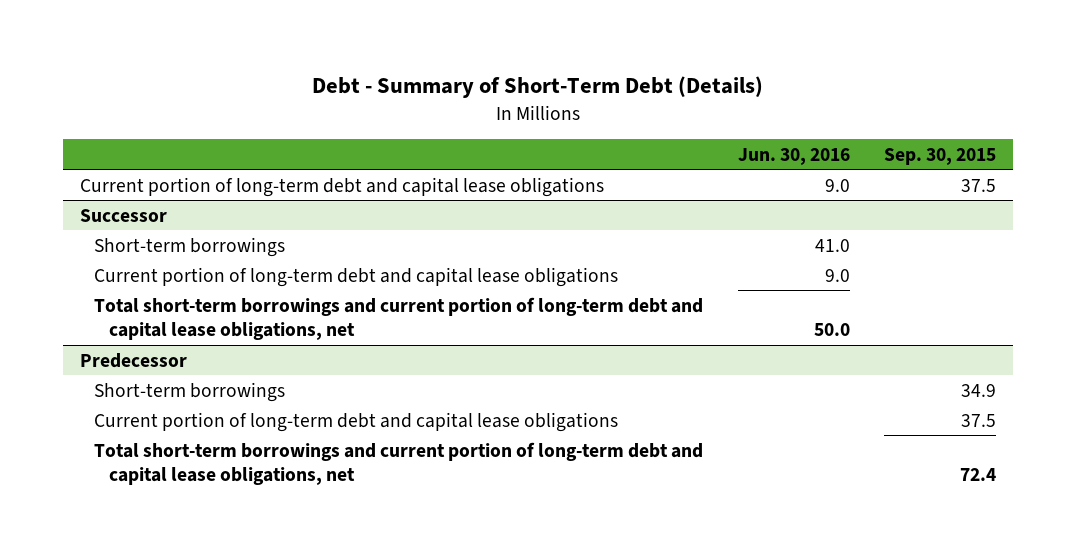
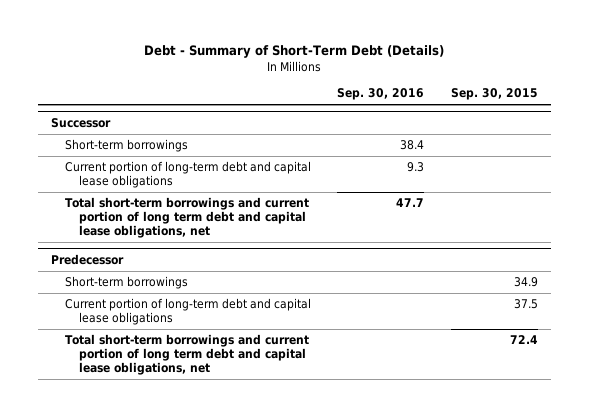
[737,147,850,165] Jun. 30, 2016 -> none
none -> [337,88,425,101] Sep. 30, 2016
[80,176,605,197] Current portion of long-term debt and capital lease obligations -> none
[94,296,704,340] Total short-term borrowings and current portion of long-term debt and capital lease obligations, net -> [64,197,309,238] Total short-term borrowings and current portion of long term debt and capital lease obligations, net
[94,441,704,485] Total short-term borrowings and current portion of long-term debt and capital lease obligations, net -> [64,334,309,375] Total short-term borrowings and current portion of long term debt and capital lease obligations, net

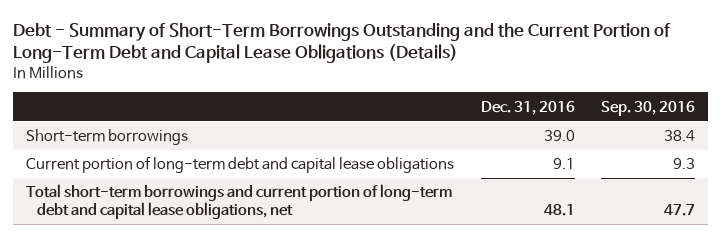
[144,45,445,59] Debt - Summary of Short-Term Debt (Details) -> [13,22,672,64] Debt - Summary of Short-Term Borrowings Outstanding and the Current Portion of Long-Term Debt and Capital Lease Obligations (Details)
[450,88,538,101] Sep. 30, 2015 -> none
none -> [480,100,575,115] Dec. 31, 2016
[50,118,111,129] Successor -> none
[50,254,124,266] Predecessor -> none
[64,276,188,290] Short-term borrowings -> none
[64,298,311,326] Current portion of long-term debt and capital lease obligations -> none
[64,334,309,375] Total short-term borrowings and current portion of long term debt and capital lease obligations, net -> none
[64,197,309,238] Total short-term borrowings and current portion of long term debt and capital lease obligations, net -> [26,184,453,219] Total short-term borrowings and current portion of long-term debt and capital lease obligations, net

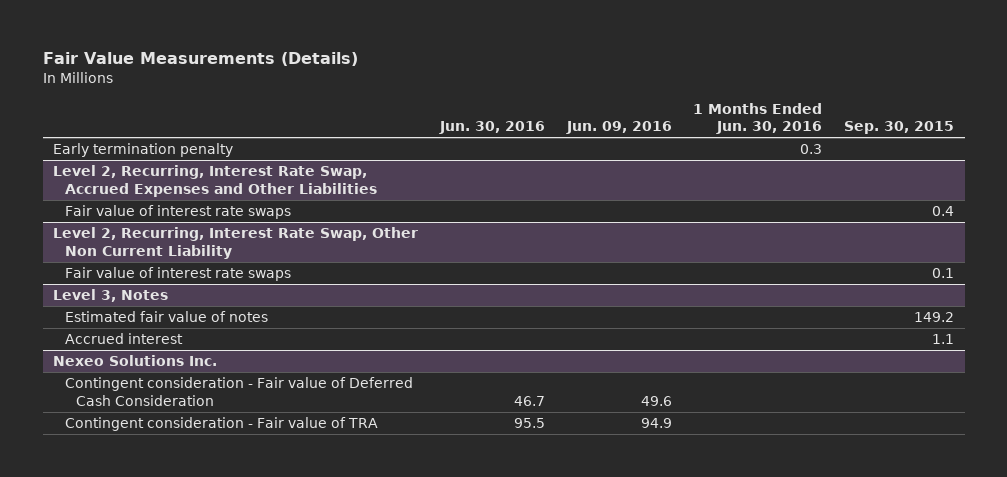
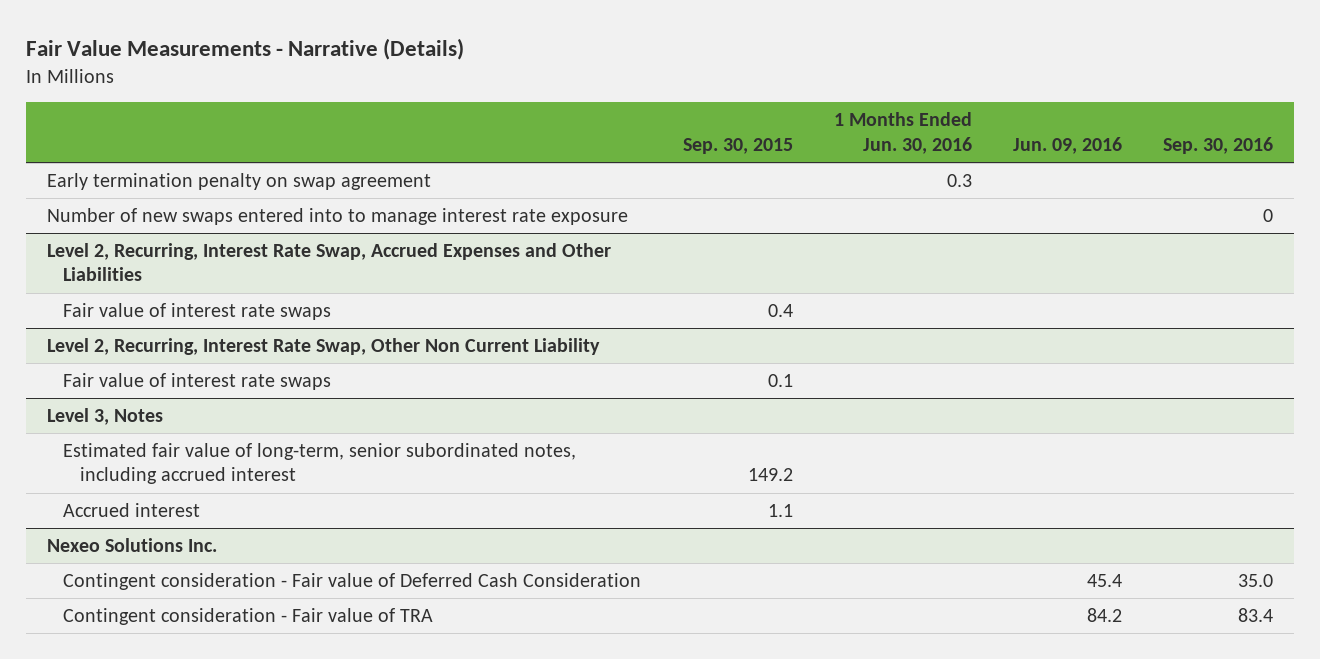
[42,52,358,67] Fair Value Measurements (Details) -> [25,38,464,61] Fair Value Measurements - Narrative (Details)
[439,121,546,135] Jun. 30, 2016 -> none
none -> [1163,136,1274,154] Sep. 30, 2016
[53,143,234,158] Early termination penalty -> [46,173,431,191] Early termination penalty on swap agreement
none -> [46,208,628,226] Number of new swaps entered into to manage interest rate exposure
[64,311,268,323] Estimated fair value of notes -> [63,443,577,485] Estimated fair value of long-term, senior subordinated notes, including accrued interest
[640,395,672,406] 49.6 -> [1086,574,1122,588] 45.4
[640,418,672,429] 94.9 -> [1086,608,1122,623] 84.2

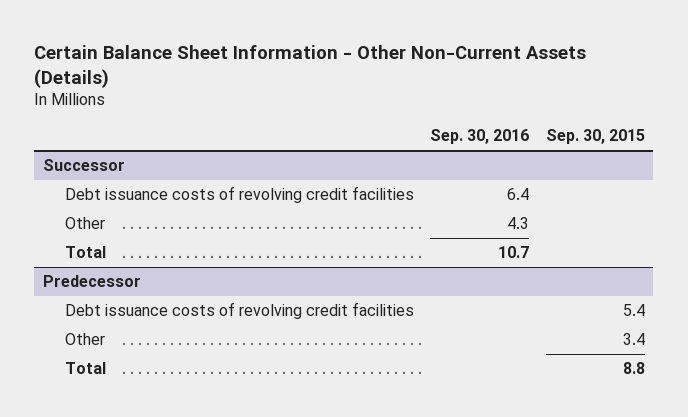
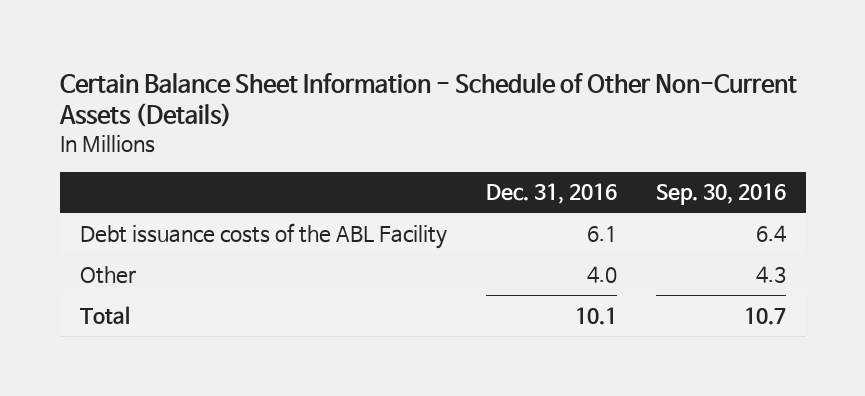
[34,45,587,88] Certain Balance Sheet Information - Other Non-Current Assets (Details) -> [58,72,797,128] Certain Balance Sheet Information - Schedule of Other Non-Current Assets (Details)
[546,129,646,145] Sep. 30, 2015 -> none
none -> [485,183,617,205] Dec. 31, 2016
[42,159,125,172] Successor -> none
[64,186,414,204] Debt issuance costs of revolving credit facilities -> [79,222,447,249] Debt issuance costs of the ABL Facility
[42,275,141,288] Predecessor -> none
[64,302,414,320] Debt issuance costs of revolving credit facilities -> none
[64,333,105,346] Other -> none
[64,362,106,375] Total -> none

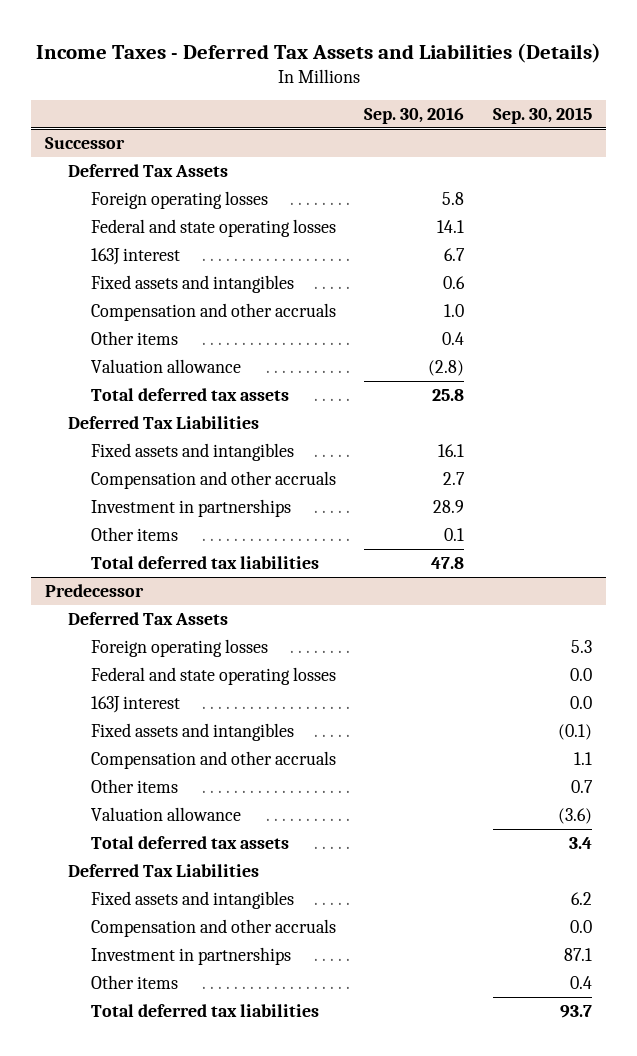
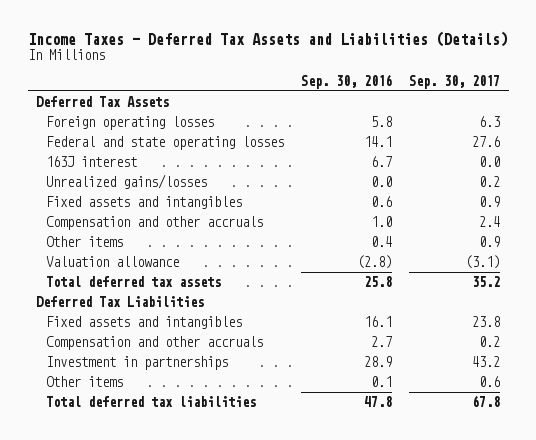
[492,107,592,125] Sep. 30, 2015 -> none
none -> [409,74,501,89] Sep. 30, 2017
[45,136,126,149] Successor -> none
none -> [46,174,208,190] Unrealized gains/losses
[45,583,145,597] Predecessor -> none
[68,611,229,625] Deferred Tax Assets -> none
[90,638,268,657] Foreign operating losses -> none
[90,666,336,685] Federal and state operating losses -> none
[90,695,180,713] 163J interest -> none
[90,722,294,741] Fixed assets and intangibles -> none
[90,750,336,769] Compensation and other accruals -> none
[90,778,178,793] Other items -> none
[90,806,241,821] Valuation allowance -> none
[90,835,289,849] Total deferred tax assets -> none
[68,863,260,877] Deferred Tax Liabilities -> none
[90,890,294,909] Fixed assets and intangibles -> none
[90,918,336,937] Compensation and other accruals -> none
[90,946,291,965] Investment in partnerships -> none
[90,974,178,989] Other items -> none
[90,1003,319,1017] Total deferred tax liabilities -> none

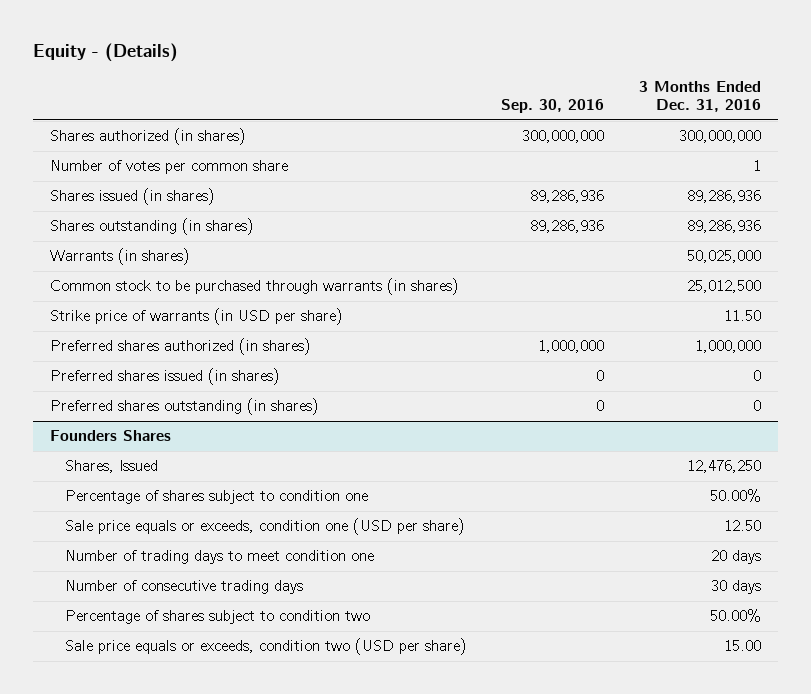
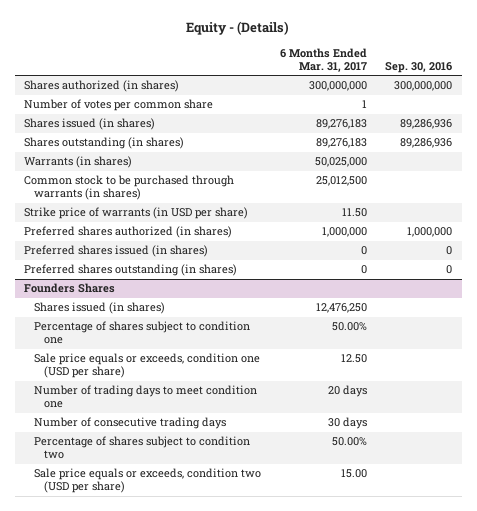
[638,81,761,113] 3 Months Ended Dec. 31, 2016 -> none
none -> [279,47,367,72] 6 Months Ended Mar. 31, 2017
[64,460,158,474] Shares, Issued -> [34,302,166,315] Shares issued (in shares)

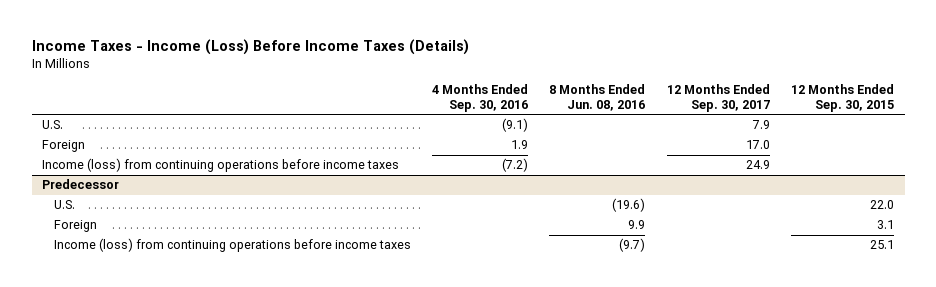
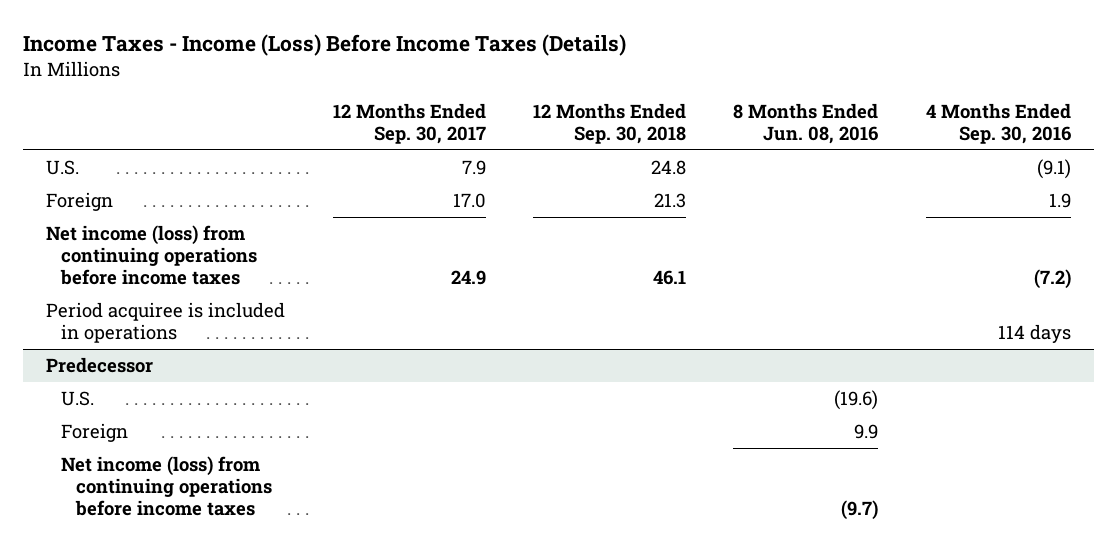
[790,84,894,112] 12 Months Ended Sep. 30, 2015 -> none
none -> [533,102,687,144] 12 Months Ended Sep. 30, 2018
[42,158,400,173] Income (loss) from continuing operations before income taxes -> [46,225,258,285] Net income (loss) from continuing operations before income taxes
none -> [46,302,286,344] Period acquiree is included in operations
[53,238,411,253] Income (loss) from continuing operations before income taxes -> [61,456,272,516] Net income (loss) from continuing operations before income taxes

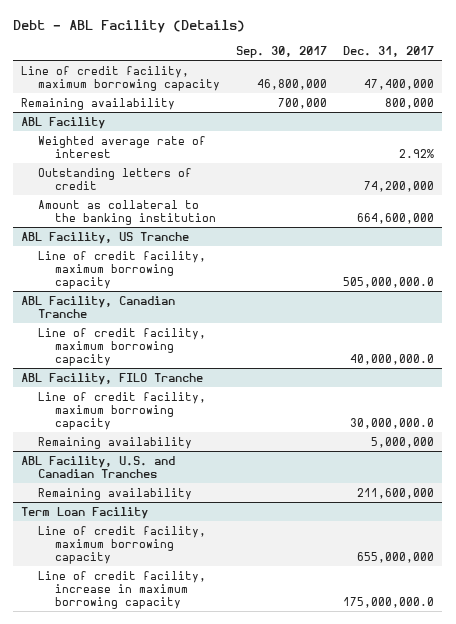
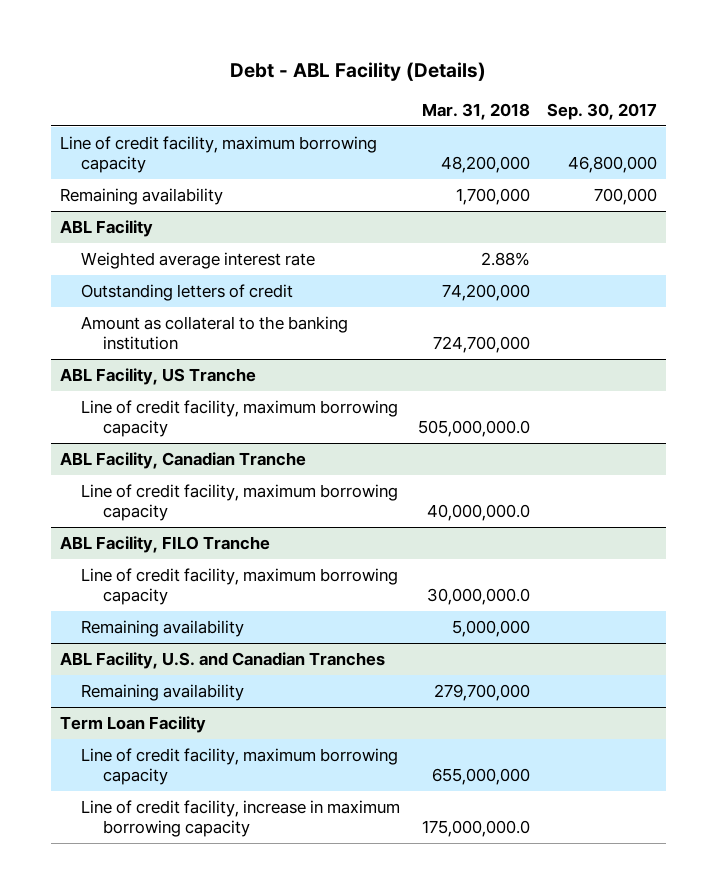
[343,45,435,57] Dec. 31, 2017 -> none
none -> [421,102,530,120] Mar. 31, 2018
[38,135,207,158] Weighted average rate of interest -> [81,251,316,269] Weighted average interest rate

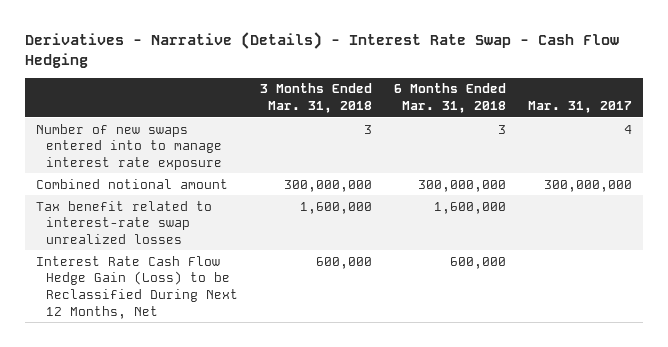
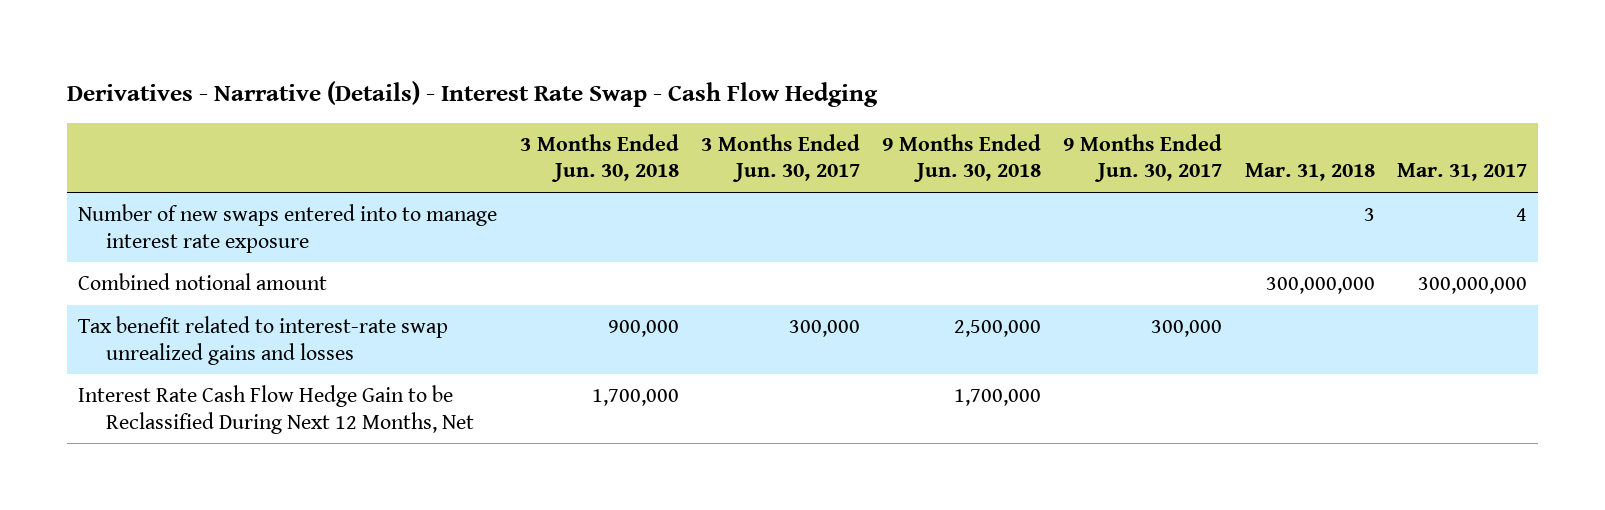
[260,83,373,114] 3 Months Ended Mar. 31, 2018 -> none
[394,83,507,114] 6 Months Ended Mar. 31, 2018 -> none
none -> [519,133,679,183] 3 Months Ended Jun. 30, 2018
none -> [700,133,860,183] 3 Months Ended Jun. 30, 2017
none -> [882,133,1042,183] 9 Months Ended Jun. 30, 2018
none -> [1063,133,1223,183] 9 Months Ended Jun. 30, 2017
none -> [1244,163,1375,182] Mar. 31, 2018
[35,200,212,244] Tax benefit related to interest-rate swap unrealized losses -> [78,316,449,365] Tax benefit related to interest-rate swap unrealized gains and losses
[35,255,239,319] Interest Rate Cash Flow Hedge Gain (Loss) to be Reclassified During Next 12 Months, Net -> [78,385,474,434] Interest Rate Cash Flow Hedge Gain to be Reclassified During Next 12 Months, Net

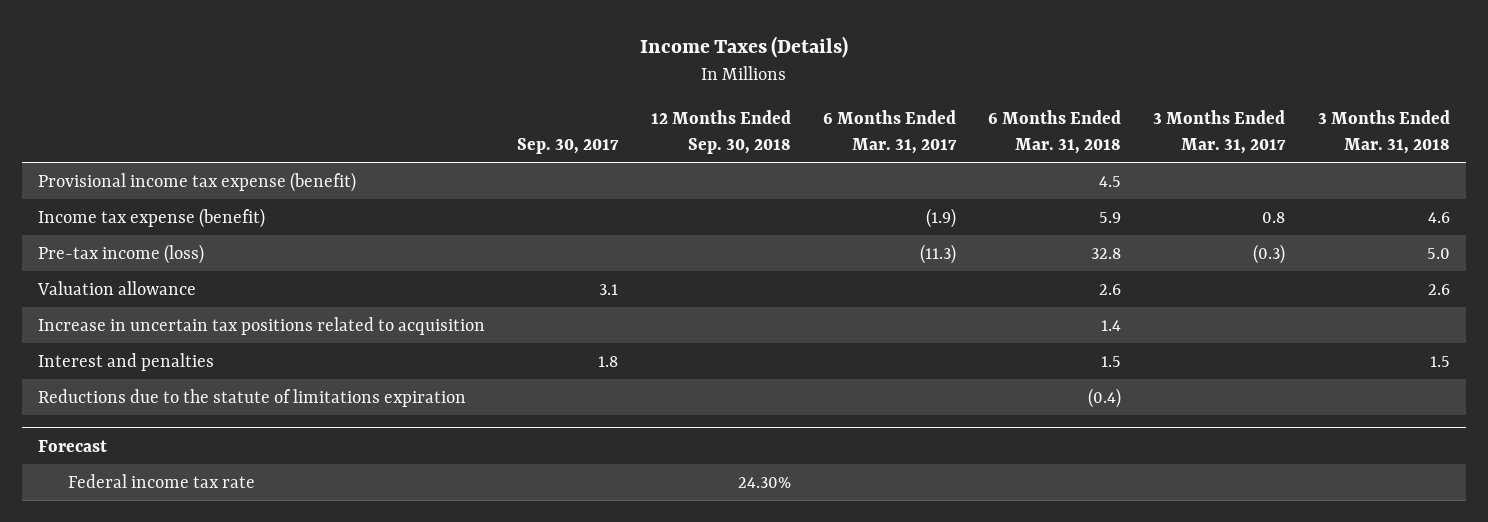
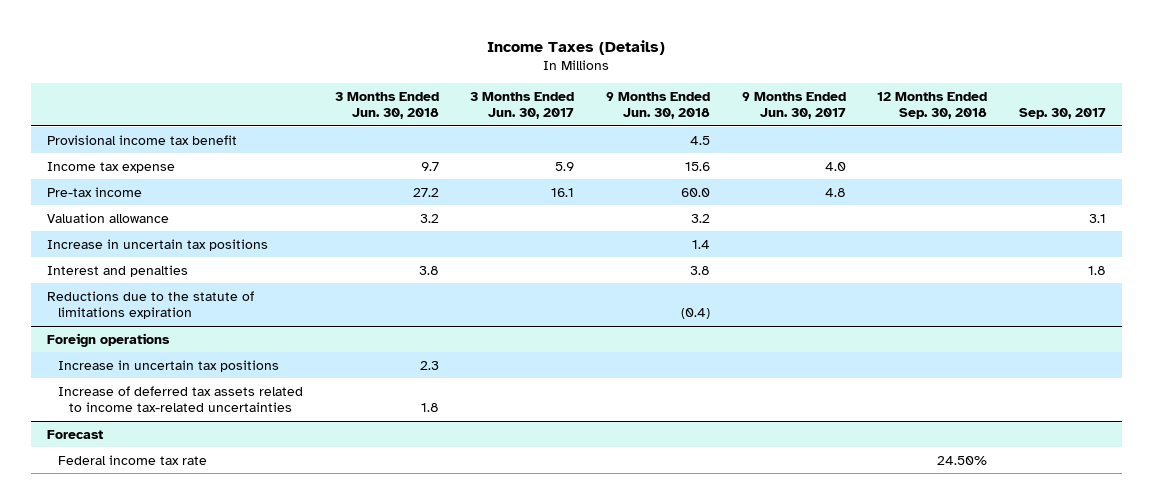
[822,110,957,154] 6 Months Ended Mar. 31, 2017 -> none
[988,110,1122,154] 6 Months Ended Mar. 31, 2018 -> none
[1153,110,1287,154] 3 Months Ended Mar. 31, 2017 -> none
[1317,110,1450,154] 3 Months Ended Mar. 31, 2018 -> none
none -> [334,92,439,120] 3 Months Ended Jun. 30, 2018
none -> [470,92,575,120] 3 Months Ended Jun. 30, 2017
none -> [605,92,710,120] 9 Months Ended Jun. 30, 2018
none -> [741,92,846,120] 9 Months Ended Jun. 30, 2017
[38,171,357,192] Provisional income tax expense (benefit) -> [46,134,237,145] Provisional income tax benefit
[38,207,266,228] Income tax expense (benefit) -> [46,161,175,173] Income tax expense
[38,243,205,264] Pre-tax income (loss) -> [46,186,142,197] Pre-tax income
[38,316,486,335] Increase in uncertain tax positions related to acquisition -> [46,238,268,251] Increase in uncertain tax positions
none -> [46,332,170,347] Foreign operations
none -> [58,359,280,372] Increase in uncertain tax positions
none -> [58,385,304,412] Increase of deferred tax assets related to income tax-related uncertainties
[737,476,791,488] 24.30% -> [937,455,988,465] 24.50%

